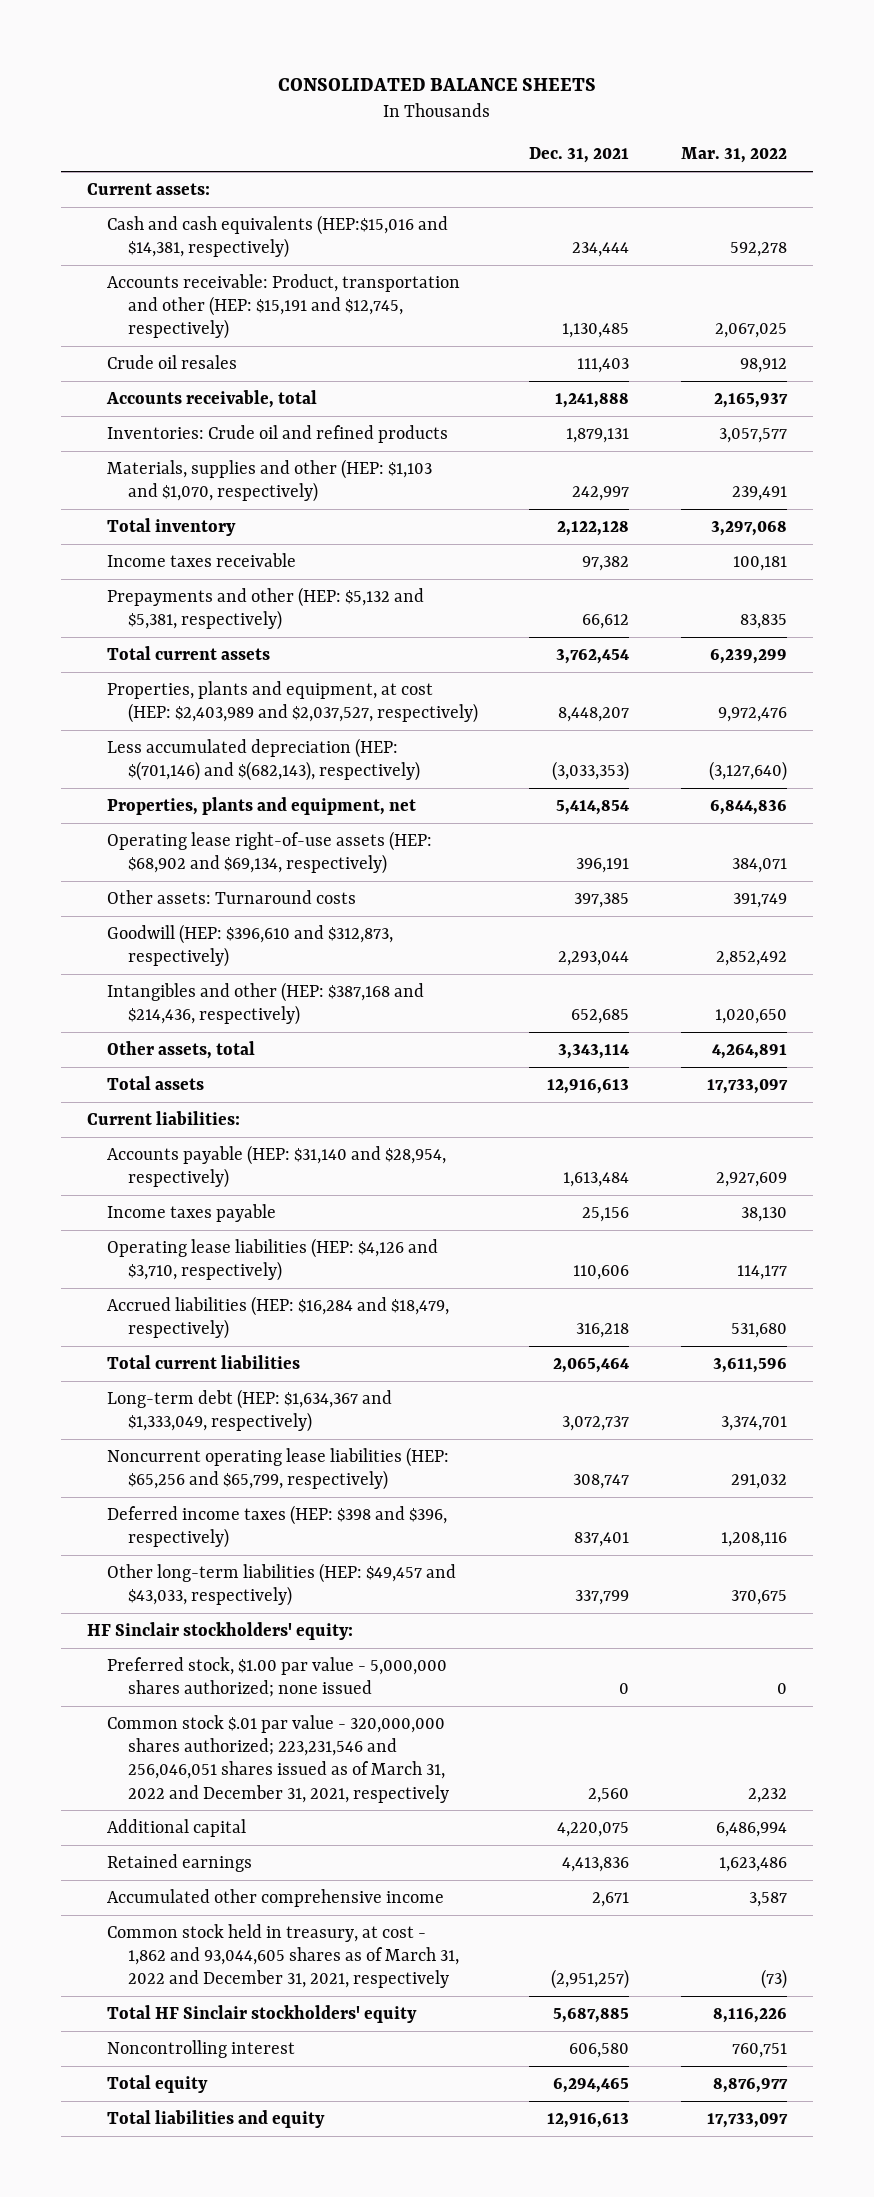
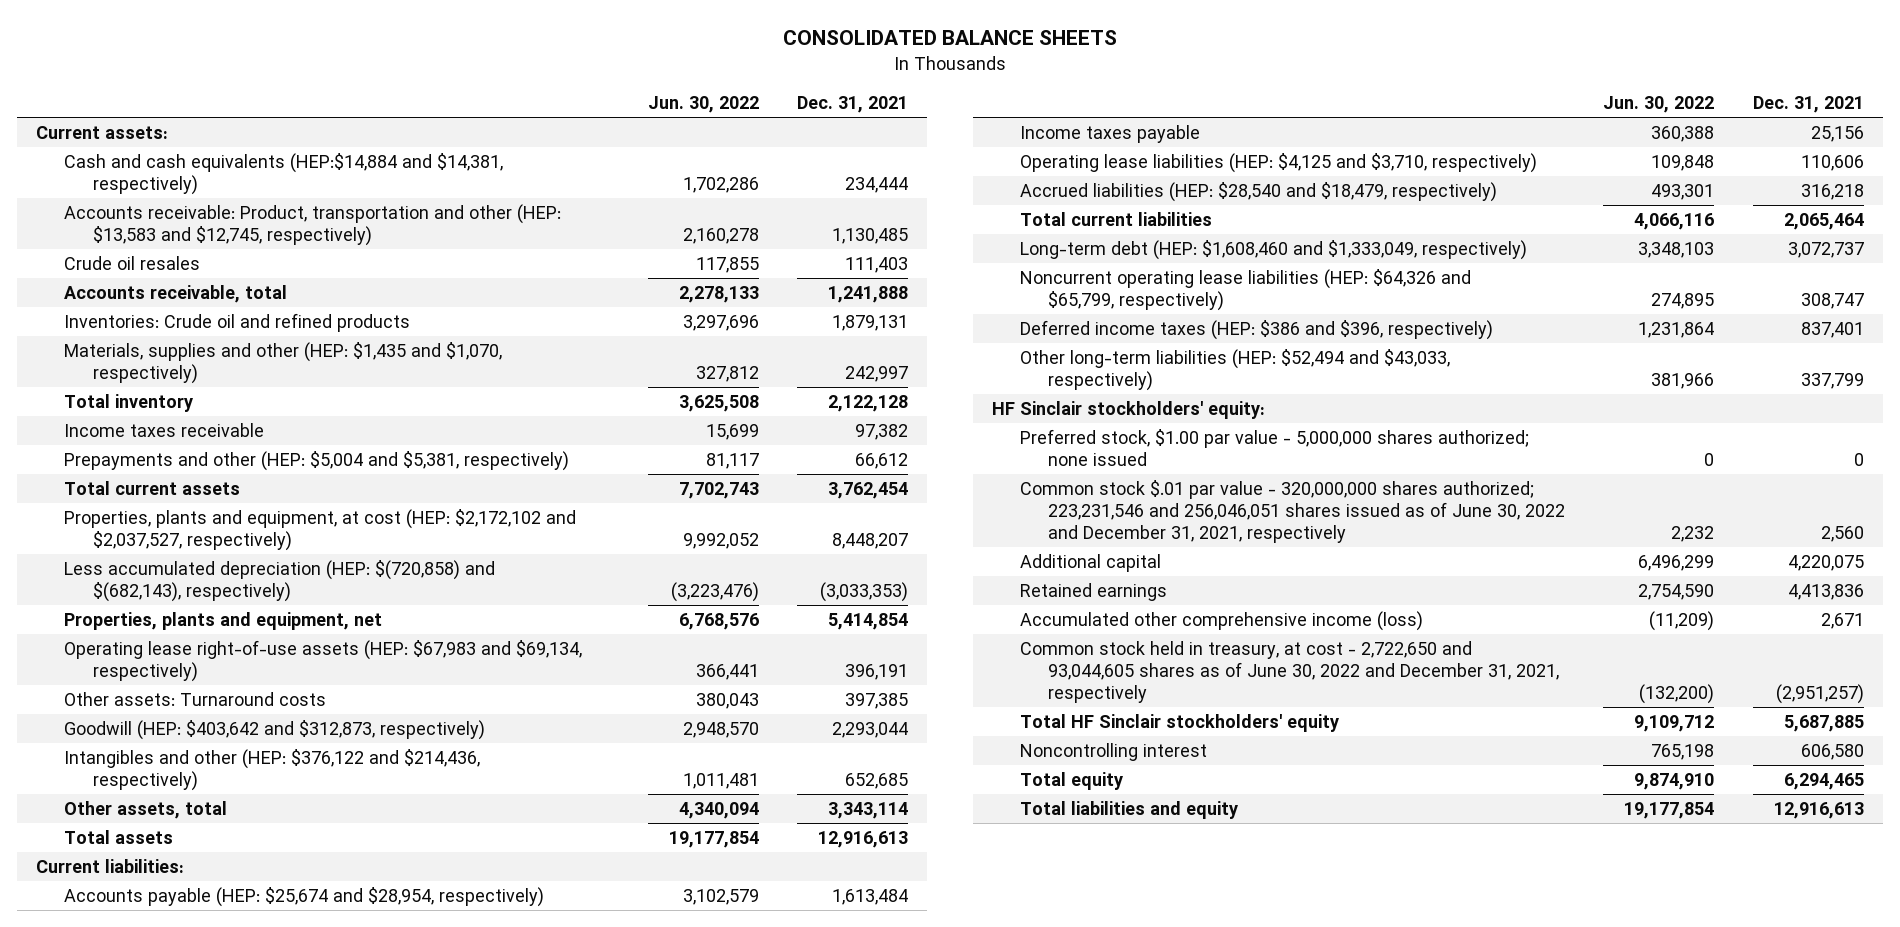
[681,147,788,164] Mar. 31, 2022 -> none
none -> [647,96,759,114] Jun. 30, 2022
[107,214,449,259] Cash and cash equivalents (HEP:$15,016 and $14,381, respectively) -> [64,152,504,195] Cash and cash equivalents (HEP:$14,884 and $14,381, respectively)
[107,273,461,340] Accounts receivable: Product, transportation and other (HEP: $15,191 and $12,745, respectively) -> [64,203,562,246] Accounts receivable: Product, transportation and other (HEP: $13,583 and $12,745, respectively)
[107,458,433,503] Materials, supplies and other (HEP: $1,103 and $1,070, respectively) -> [64,341,503,384] Materials, supplies and other (HEP: $1,435 and $1,070, respectively)
[107,586,425,631] Prepayments and other (HEP: $5,132 and $5,381, respectively) -> [64,450,570,471] Prepayments and other (HEP: $5,004 and $5,381, respectively)
[107,680,478,724] Properties, plants and equipment, at cost (HEP: $2,403,989 and $2,037,527, respectively) -> [64,508,577,551] Properties, plants and equipment, at cost (HEP: $2,172,102 and $2,037,527, respectively)
[107,737,420,782] Less accumulated depreciation (HEP: $(701,146) and $(682,143), respectively) -> [64,559,496,602] Less accumulated depreciation (HEP: $(720,858) and $(682,143), respectively)
[107,830,433,875] Operating lease right-of-use assets (HEP: $68,902 and $69,134, respectively) -> [64,639,583,682] Operating lease right-of-use assets (HEP: $67,983 and $69,134, respectively)
[107,923,394,968] Goodwill (HEP: $396,610 and $312,873, respectively) -> [64,719,486,740] Goodwill (HEP: $403,642 and $312,873, respectively)
[107,981,425,1026] Intangibles and other (HEP: $387,168 and $214,436, respectively) -> [64,748,481,791] Intangibles and other (HEP: $376,122 and $214,436, respectively)
[107,1144,447,1189] Accounts payable (HEP: $31,140 and $28,954, respectively) -> [64,886,545,907] Accounts payable (HEP: $25,674 and $28,954, respectively)
[107,1237,439,1282] Operating lease liabilities (HEP: $4,126 and $3,710, respectively) -> [1019,152,1537,173] Operating lease liabilities (HEP: $4,125 and $3,710, respectively)
[107,1295,450,1340] Accrued liabilities (HEP: $16,284 and $18,479, respectively) -> [1019,181,1497,202] Accrued liabilities (HEP: $28,540 and $18,479, respectively)
[107,1388,393,1433] Long-term debt (HEP: $1,634,367 and $1,333,049, respectively) -> [1019,239,1527,260] Long-term debt (HEP: $1,608,460 and $1,333,049, respectively)
[107,1446,450,1491] Noncurrent operating lease liabilities (HEP: $65,256 and $65,799, respectively) -> [1019,268,1471,311] Noncurrent operating lease liabilities (HEP: $64,326 and $65,799, respectively)
[107,1504,448,1549] Deferred income taxes (HEP: $398 and $396, respectively) -> [1019,319,1493,340] Deferred income taxes (HEP: $386 and $396, respectively)
[107,1562,457,1607] Other long-term liabilities (HEP: $49,457 and $43,033, respectively) -> [1019,348,1450,391] Other long-term liabilities (HEP: $52,494 and $43,033, respectively)
[107,1714,449,1803] Common stock $.01 par value - 320,000,000 shares authorized; 223,231,546 and 256,046,051 shares issued as of March 31, 2022 and December 31, 2021, respectively -> [1019,479,1565,543] Common stock $.01 par value - 320,000,000 shares authorized; 223,231,546 and 256,046,051 shares issued as of June 30, 2022 and December 31, 2021, respectively
[107,1888,445,1907] Accumulated other comprehensive income -> [1019,610,1423,631] Accumulated other comprehensive income (loss)
[107,1923,459,1989] Common stock held in treasury, at cost - 1,862 and 93,044,605 shares as of March 31, 2022 and December 31, 2021, respectively -> [1019,640,1559,703] Common stock held in treasury, at cost - 2,722,650 and 93,044,605 shares as of June 30, 2022 and December 31, 2021, respectively

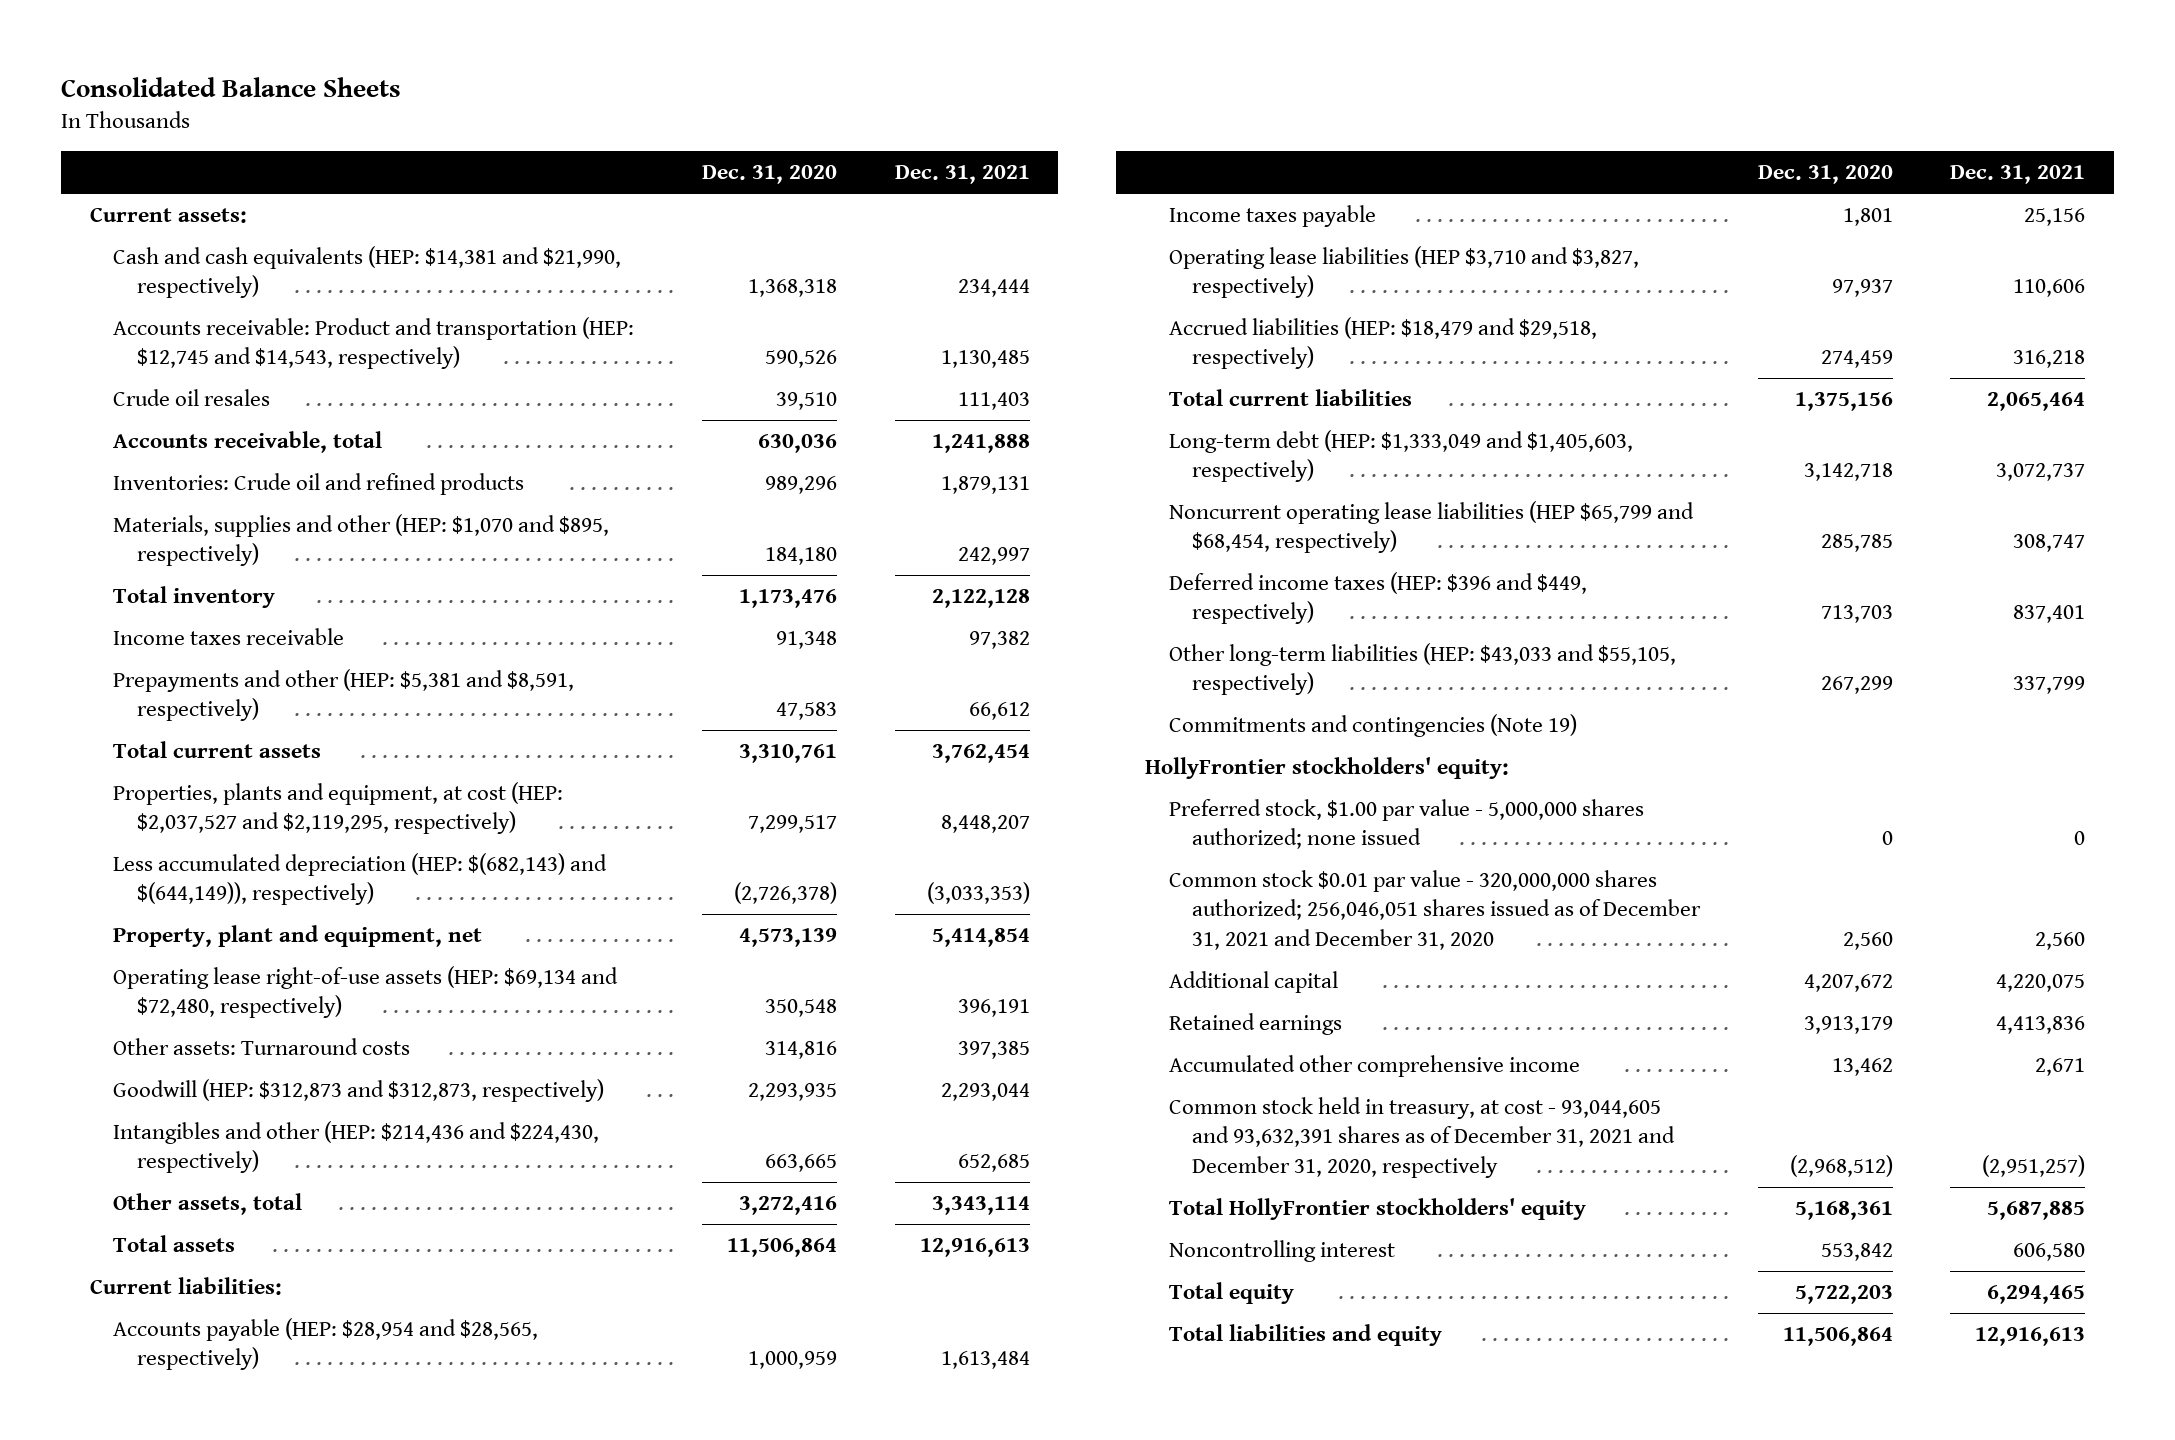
[782,30,1117,46] CONSOLIDATED BALANCE SHEETS -> [61,76,402,97] Consolidated Balance Sheets
[647,96,759,114] Jun. 30, 2022 -> none
none -> [702,165,838,185] Dec. 31, 2020
[64,152,504,195] Cash and cash equivalents (HEP:$14,884 and $14,381, respectively) -> [113,246,622,299] Cash and cash equivalents (HEP: $14,381 and $21,990, respectively)
[64,203,562,246] Accounts receivable: Product, transportation and other (HEP: $13,583 and $12,745, respectively) -> [113,317,635,370] Accounts receivable: Product and transportation (HEP: $12,745 and $14,543, respectively)
[64,341,503,384] Materials, supplies and other (HEP: $1,435 and $1,070, respectively) -> [113,514,610,567] Materials, supplies and other (HEP: $1,070 and $895, respectively)
[64,450,570,471] Prepayments and other (HEP: $5,004 and $5,381, respectively) -> [113,669,575,722] Prepayments and other (HEP: $5,381 and $8,591, respectively)
[64,508,577,551] Properties, plants and equipment, at cost (HEP: $2,172,102 and $2,037,527, respectively) -> [113,782,564,835] Properties, plants and equipment, at cost (HEP: $2,037,527 and $2,119,295, respectively)
[64,559,496,602] Less accumulated depreciation (HEP: $(720,858) and $(682,143), respectively) -> [113,853,608,906] Less accumulated depreciation (HEP: $(682,143) and $(644,149)), respectively)
[64,611,383,630] Properties, plants and equipment, net -> [113,925,483,948] Property, plant and equipment, net
[64,639,583,682] Operating lease right-of-use assets (HEP: $67,983 and $69,134, respectively) -> [113,966,619,1019] Operating lease right-of-use assets (HEP: $69,134 and $72,480, respectively)
[64,719,486,740] Goodwill (HEP: $403,642 and $312,873, respectively) -> [113,1079,605,1103] Goodwill (HEP: $312,873 and $312,873, respectively)
[64,748,481,791] Intangibles and other (HEP: $376,122 and $214,436, respectively) -> [113,1121,600,1174] Intangibles and other (HEP: $214,436 and $224,430, respectively)
[64,886,545,907] Accounts payable (HEP: $25,674 and $28,954, respectively) -> [113,1318,539,1371] Accounts payable (HEP: $28,954 and $28,565, respectively)
[1019,152,1537,173] Operating lease liabilities (HEP: $4,125 and $3,710, respectively) -> [1168,246,1639,299] Operating lease liabilities (HEP $3,710 and $3,827, respectively)
[1019,181,1497,202] Accrued liabilities (HEP: $28,540 and $18,479, respectively) -> [1168,317,1597,370] Accrued liabilities (HEP: $18,479 and $29,518, respectively)
[1019,239,1527,260] Long-term debt (HEP: $1,608,460 and $1,333,049, respectively) -> [1168,430,1633,483] Long-term debt (HEP: $1,333,049 and $1,405,603, respectively)
[1019,268,1471,311] Noncurrent operating lease liabilities (HEP: $64,326 and $65,799, respectively) -> [1168,501,1694,554] Noncurrent operating lease liabilities (HEP $65,799 and $68,454, respectively)
[1019,319,1493,340] Deferred income taxes (HEP: $386 and $396, respectively) -> [1168,572,1587,625] Deferred income taxes (HEP: $396 and $449, respectively)
[1019,348,1450,391] Other long-term liabilities (HEP: $52,494 and $43,033, respectively) -> [1168,643,1676,696] Other long-term liabilities (HEP: $43,033 and $55,105, respectively)
none -> [1168,714,1577,738] Commitments and contingencies (Note 19)
[991,400,1265,419] HF Sinclair stockholders' equity: -> [1144,757,1509,780] HollyFrontier stockholders' equity:
[1019,479,1565,543] Common stock $.01 par value - 320,000,000 shares authorized; 223,231,546 and 256,046,051 shares issued as of June 30, 2022 and December 31, 2021, respectively -> [1168,870,1702,950] Common stock $0.01 par value - 320,000,000 shares authorized; 256,046,051 shares issued as of December 31, 2021 and December 31, 2020
[1019,610,1423,631] Accumulated other comprehensive income (loss) -> [1168,1055,1580,1078] Accumulated other comprehensive income
[1019,640,1559,703] Common stock held in treasury, at cost - 2,722,650 and 93,044,605 shares as of June 30, 2022 and December 31, 2021, respectively -> [1168,1097,1676,1178] Common stock held in treasury, at cost - 93,044,605 and 93,632,391 shares as of December 31, 2021 and December 31, 2020, respectively
[1019,713,1339,732] Total HF Sinclair stockholders' equity -> [1168,1198,1586,1221] Total HollyFrontier stockholders' equity

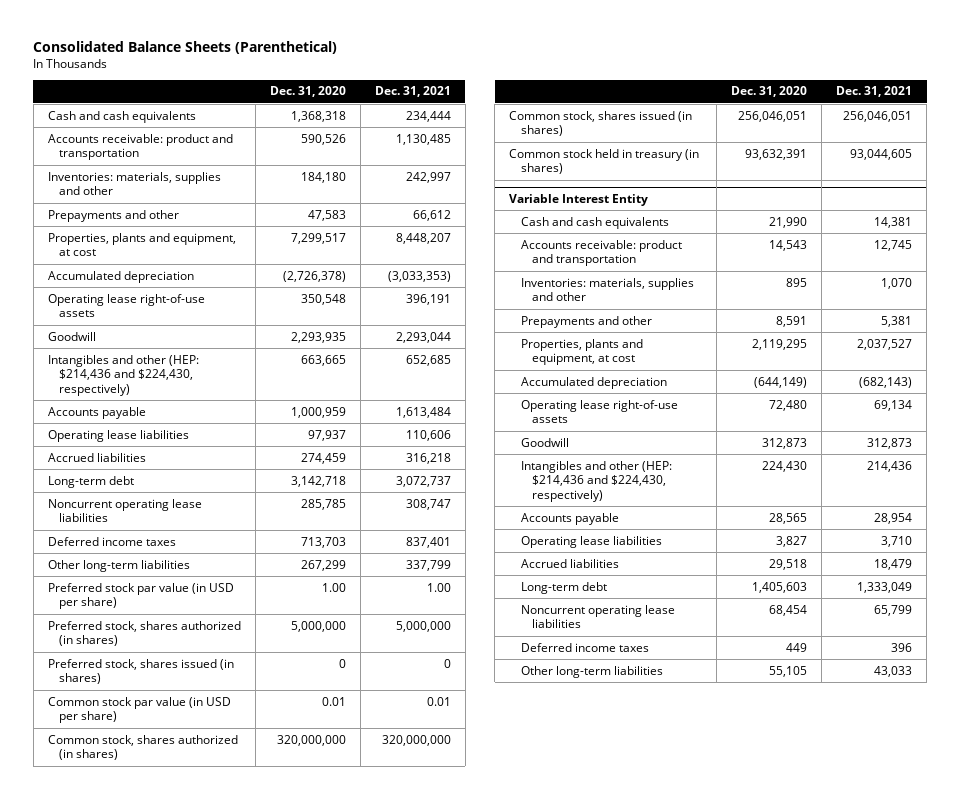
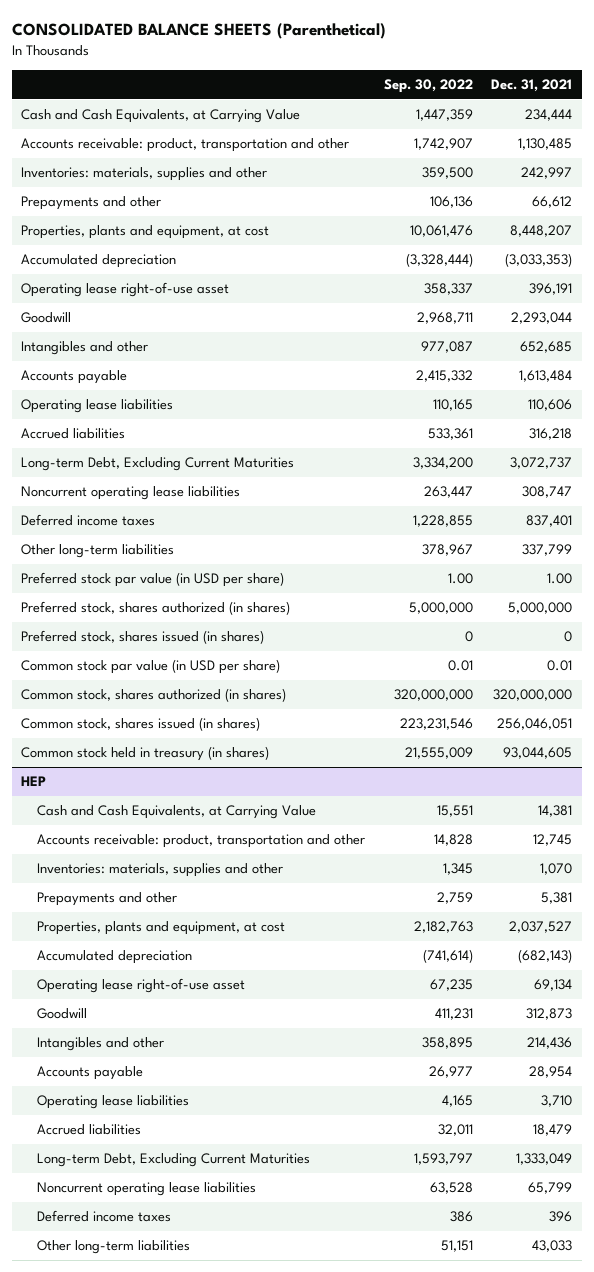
[33,40,338,54] Consolidated Balance Sheets (Parenthetical) -> [12,23,387,40] CONSOLIDATED BALANCE SHEETS (Parenthetical)
[269,86,346,98] Dec. 31, 2020 -> none
none -> [383,79,473,94] Sep. 30, 2022
[47,110,196,123] Cash and cash equivalents -> [21,109,301,124] Cash and Cash Equivalents, at Carrying Value
[47,133,233,161] Accounts receivable: product and transportation -> [21,138,350,153] Accounts receivable: product, transportation and other
[47,293,205,318] Operating lease right-of-use assets -> [21,282,230,298] Operating lease right-of-use asset
[47,354,199,397] Intangibles and other (HEP: $214,436 and $224,430, respectively) -> [21,341,149,356] Intangibles and other
[47,475,134,488] Long-term debt -> [21,457,295,472] Long-term Debt, Excluding Current Maturities
[509,194,649,207] Variable Interest Entity -> [21,776,47,787] HEP
[520,216,669,229] Cash and cash equivalents -> [37,805,317,820] Cash and Cash Equivalents, at Carrying Value
[520,239,682,267] Accounts receivable: product and transportation -> [37,834,366,849] Accounts receivable: product, transportation and other
[520,399,678,424] Operating lease right-of-use assets -> [37,978,246,994] Operating lease right-of-use asset
[520,460,672,503] Intangibles and other (HEP: $214,436 and $224,430, respectively) -> [37,1037,165,1052] Intangibles and other
[520,581,607,594] Long-term debt -> [37,1153,311,1168] Long-term Debt, Excluding Current Maturities

